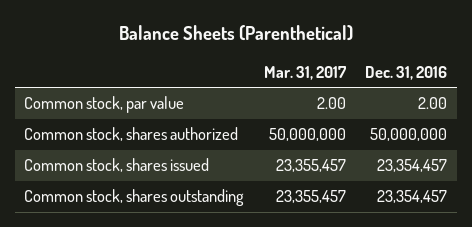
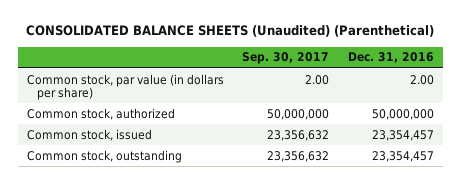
[118,24,353,41] Balance Sheets (Parenthetical) -> [26,25,435,38] CONSOLIDATED BALANCE SHEETS (Unaudited) (Parenthetical)
[263,65,347,80] Mar. 31, 2017 -> none
none -> [242,52,330,65] Sep. 30, 2017
[24,96,185,114] Common stock, par value -> [26,73,224,100] Common stock, par value (in dollars per share)
[24,127,239,142] Common stock, shares authorized -> [26,107,175,120] Common stock, authorized
[24,158,210,173] Common stock, shares issued -> [26,128,152,141] Common stock, issued
[24,189,245,207] Common stock, shares outstanding -> [26,149,182,163] Common stock, outstanding

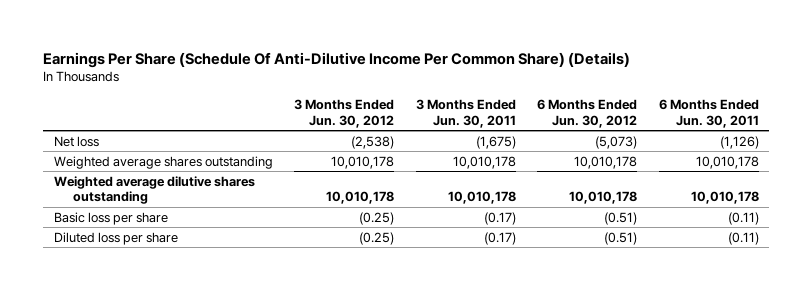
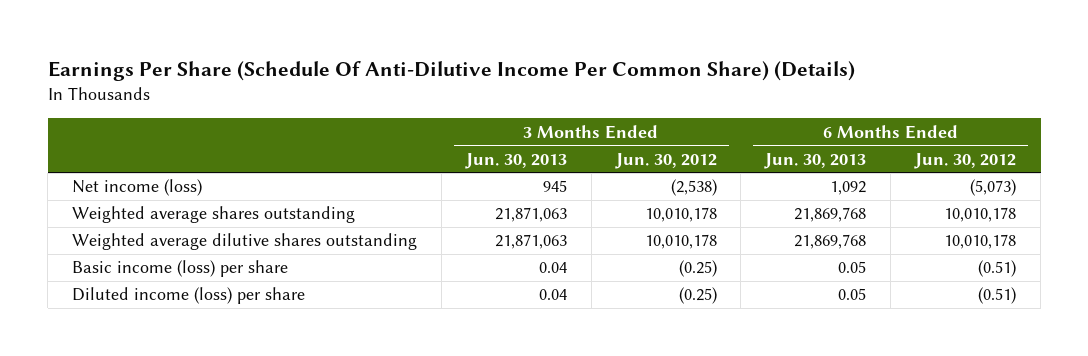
[415,99,516,128] 3 Months Ended Jun. 30, 2011 -> none
[658,99,759,128] 6 Months Ended Jun. 30, 2011 -> none
none -> [464,152,567,169] Jun. 30, 2013
none -> [764,152,867,169] Jun. 30, 2013
[53,135,99,147] Net loss -> [71,179,202,197] Net income (loss)
[53,211,168,225] Basic loss per share -> [71,260,288,278] Basic income (loss) per share
[53,231,178,245] Diluted loss per share -> [71,287,305,305] Diluted income (loss) per share

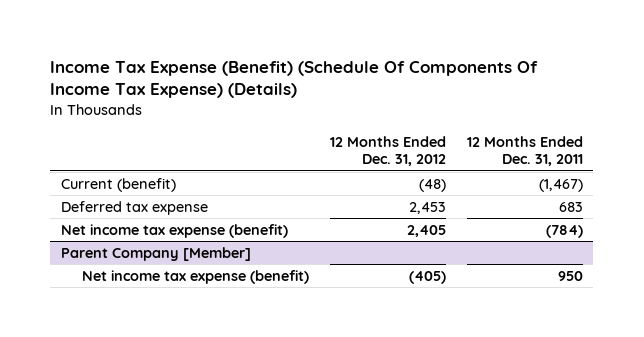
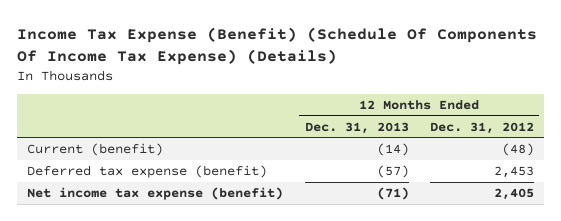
[466,135,583,167] 12 Months Ended Dec. 31, 2011 -> none
none -> [304,121,409,134] Dec. 31, 2013
[60,200,208,215] Deferred tax expense -> [27,165,268,179] Deferred tax expense (benefit)
[60,246,251,261] Parent Company [Member] -> none
[81,269,309,284] Net income tax expense (benefit) -> none

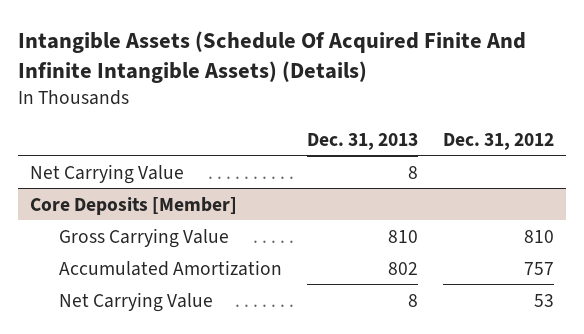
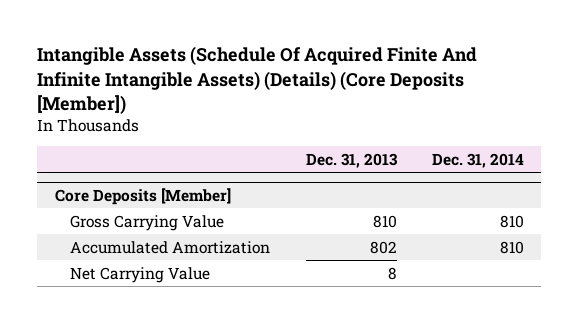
[17,30,526,83] Intangible Assets (Schedule Of Acquired Finite And Infinite Intangible Assets) (Details) -> [37,46,478,114] Intangible Assets (Schedule Of Acquired Finite And Infinite Intangible Assets) (Details) (Core Deposits [Member])
[442,132,554,150] Dec. 31, 2012 -> none
none -> [431,153,524,169] Dec. 31, 2014
[30,163,185,184] Net Carrying Value -> none

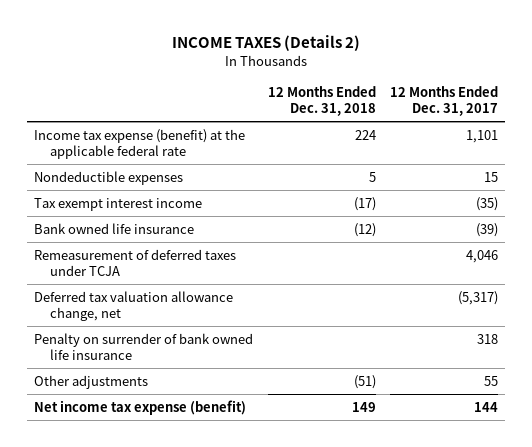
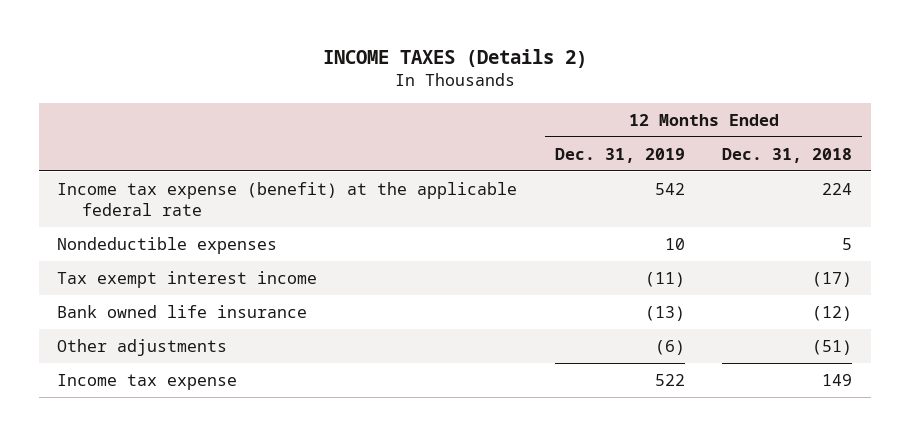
[390,85,499,116] 12 Months Ended Dec. 31, 2017 -> none
none -> [554,147,685,163] Dec. 31, 2019
[34,249,237,277] Remeasurement of deferred taxes under TCJA -> none
[34,291,234,322] Deferred tax valuation allowance change, net -> none
[34,333,254,361] Penalty on surrender of bank owned life insurance -> none
[34,400,247,416] Net income tax expense (benefit) -> [57,373,238,390] Income tax expense

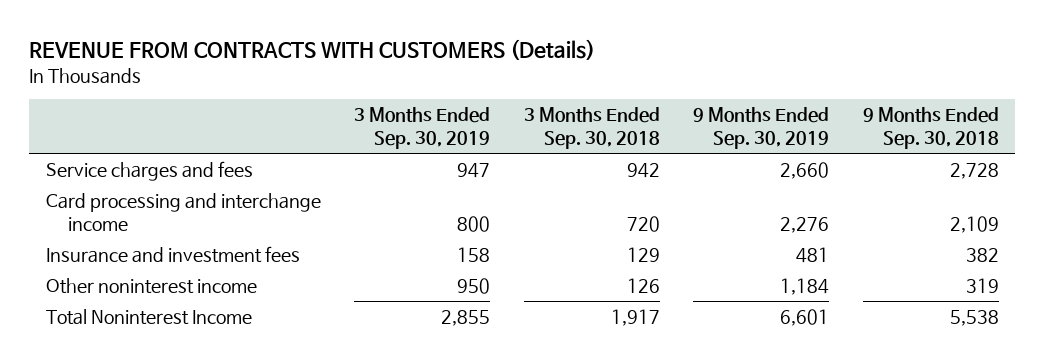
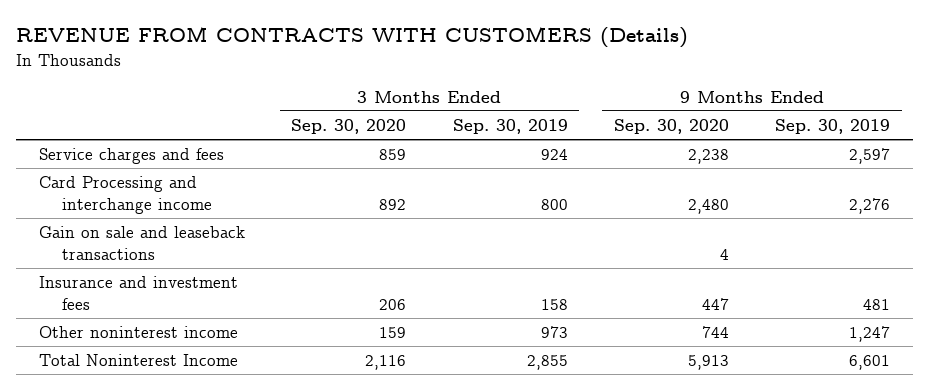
[523,107,660,150] 3 Months Ended Sep. 30, 2018 -> none
[862,107,999,150] 9 Months Ended Sep. 30, 2018 -> none
none -> [291,119,407,135] Sep. 30, 2020
none -> [613,119,729,135] Sep. 30, 2020
[457,162,491,178] 947 -> [540,149,568,161] 924
[780,161,830,179] 2,660 -> [849,148,891,165] 2,597
[46,192,322,231] Card processing and interchange income -> [39,176,213,215] Card Processing and interchange income
none -> [39,226,246,261] Gain on sale and leaseback transactions
[457,277,491,294] 950 -> [540,326,568,339] 973
[780,277,830,295] 1,184 -> [849,326,891,343] 1,247

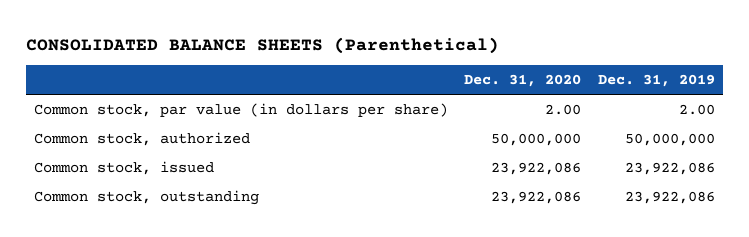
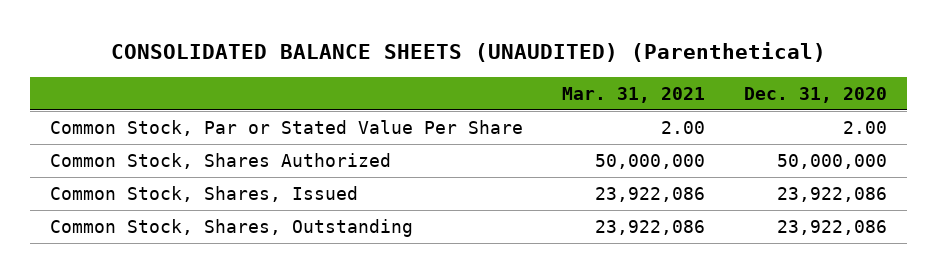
[26,36,500,54] CONSOLIDATED BALANCE SHEETS (Parenthetical) -> [110,41,826,62] CONSOLIDATED BALANCE SHEETS (UNAUDITED) (Parenthetical)
[597,74,715,88] Dec. 31, 2019 -> none
none -> [562,86,706,103] Mar. 31, 2021
[34,102,449,117] Common stock, par value (in dollars per share) -> [50,120,524,137] Common Stock, Par or Stated Value Per Share
[34,131,251,146] Common stock, authorized -> [50,153,392,170] Common Stock, Shares Authorized
[34,160,215,175] Common stock, issued -> [50,186,359,203] Common Stock, Shares, Issued
[34,189,260,205] Common stock, outstanding -> [50,219,414,238] Common Stock, Shares, Outstanding

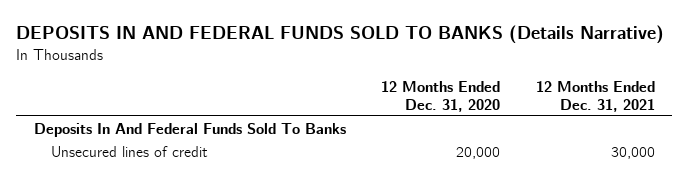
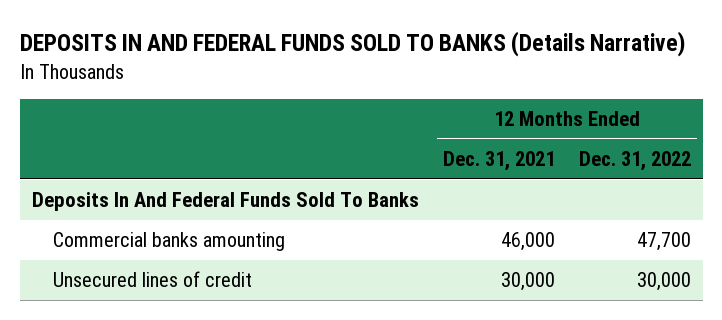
[381,80,501,112] 12 Months Ended Dec. 31, 2020 -> none
none -> [578,150,691,171] Dec. 31, 2022
none -> [53,232,286,252] Commercial banks amounting

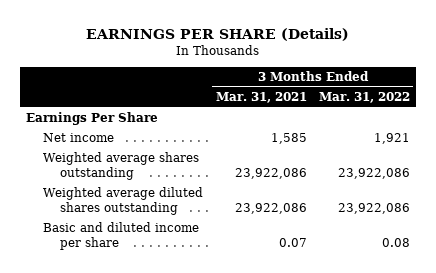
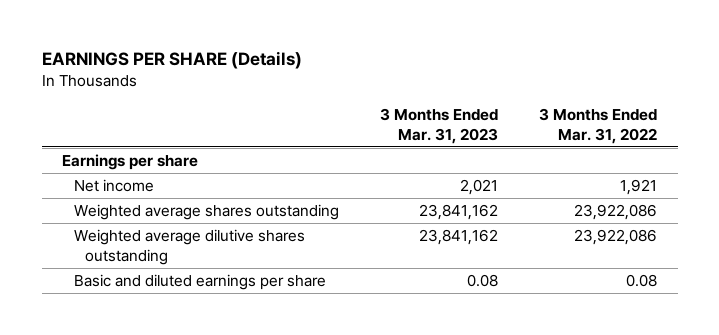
[215,92,307,104] Mar. 31, 2021 -> none
none -> [379,107,498,144] 3 Months Ended Mar. 31, 2023
[26,112,159,126] Earnings Per Share -> [62,154,199,171] Earnings per share
[42,187,203,216] Weighted average diluted shares outstanding -> [73,229,305,265] Weighted average dilutive shares outstanding
[42,222,199,251] Basic and diluted income per share -> [73,274,326,291] Basic and diluted earnings per share

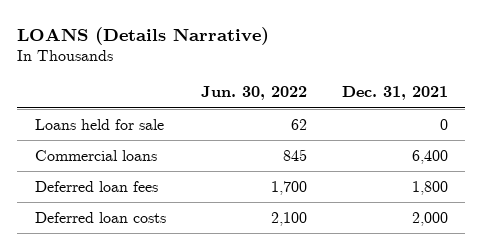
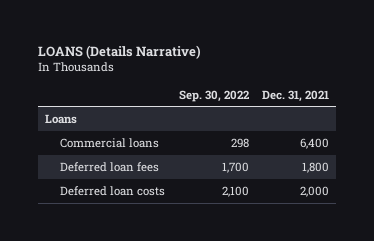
[200,86,307,101] Jun. 30, 2022 -> none
none -> [178,89,249,102] Sep. 30, 2022
[34,118,164,130] Loans held for sale -> none
none -> [44,113,77,124] Loans

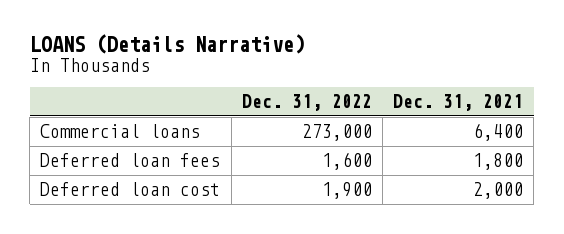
[178,89,249,102] Sep. 30, 2022 -> none
none -> [241,94,372,112] Dec. 31, 2022
[44,113,77,124] Loans -> none
[60,185,166,196] Deferred loan costs -> [40,182,221,197] Deferred loan cost

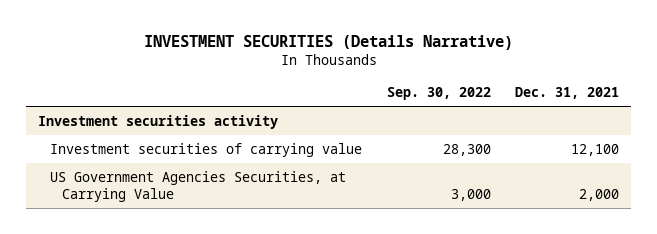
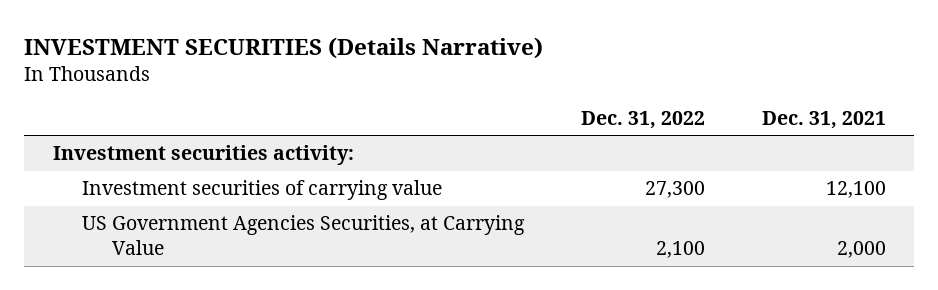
[386,87,491,101] Sep. 30, 2022 -> none
none -> [580,110,705,129] Dec. 31, 2022
[38,114,279,129] Investment securities activity -> [52,145,354,166] Investment securities activity:

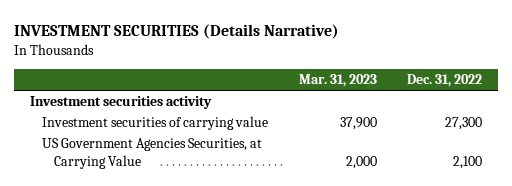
[761,110,886,129] Dec. 31, 2021 -> none
none -> [298,74,377,88] Mar. 31, 2023
[52,145,354,166] Investment securities activity: -> [29,96,212,110] Investment securities activity

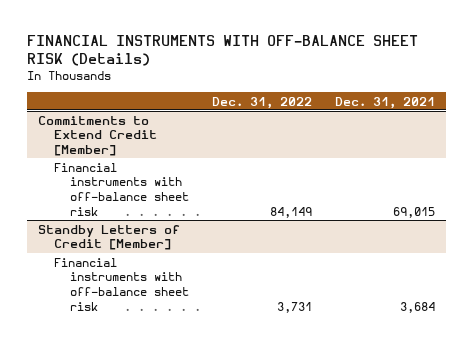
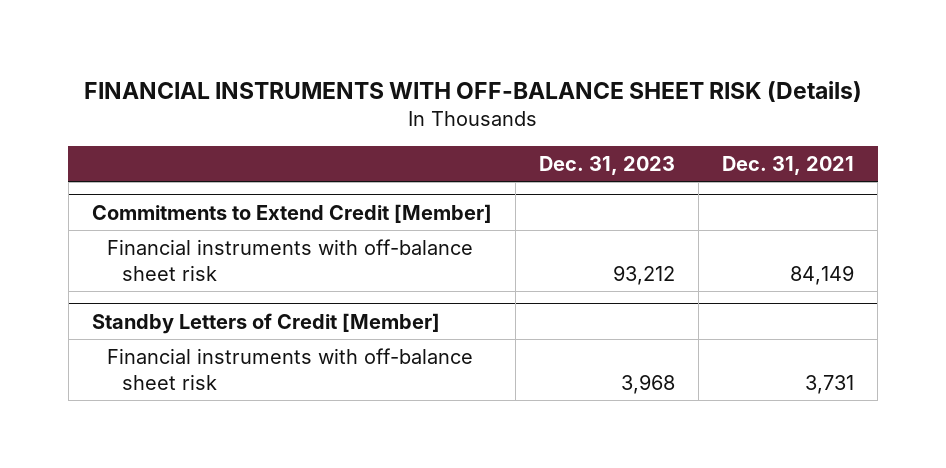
[212,96,313,109] Dec. 31, 2022 -> none
none -> [538,156,675,176] Dec. 31, 2023
[392,206,435,218] 69,015 -> [790,264,855,285] 84,149
[399,301,435,313] 3,684 -> [805,374,855,394] 3,731

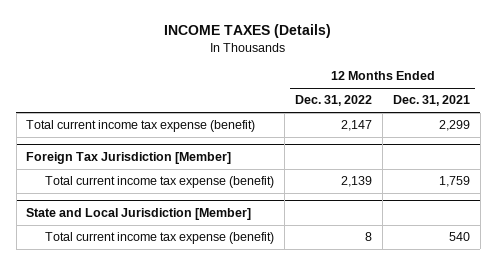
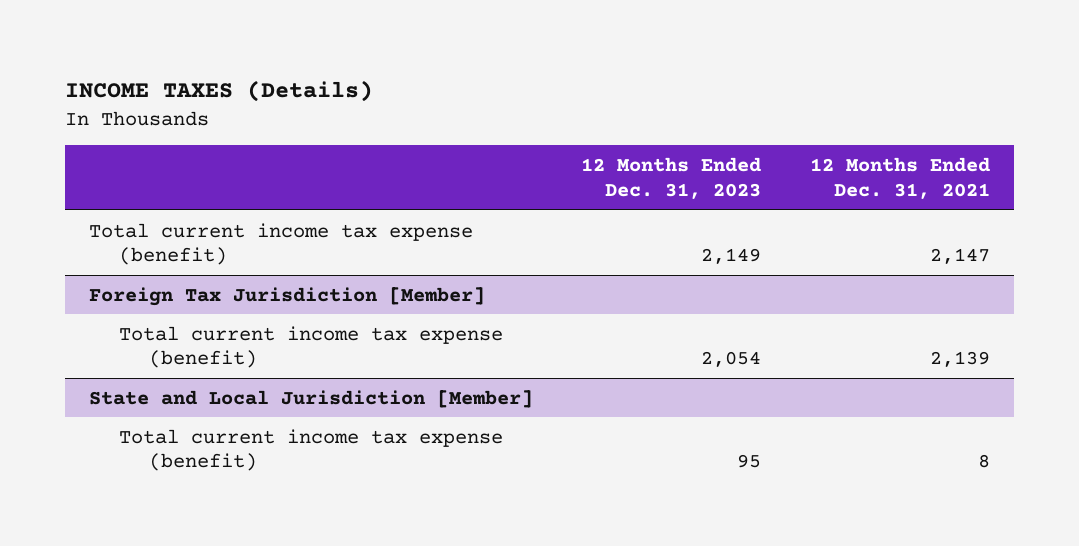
[295,95,373,107] Dec. 31, 2022 -> none
none -> [581,157,762,199] 12 Months Ended Dec. 31, 2023
[439,120,471,132] 2,299 -> [929,248,990,265] 2,147
[439,176,471,188] 1,759 -> [929,351,990,368] 2,139
[449,232,471,242] 540 -> [977,454,990,469] 8

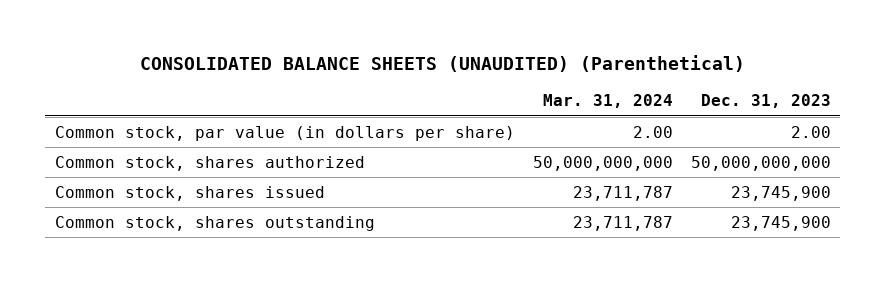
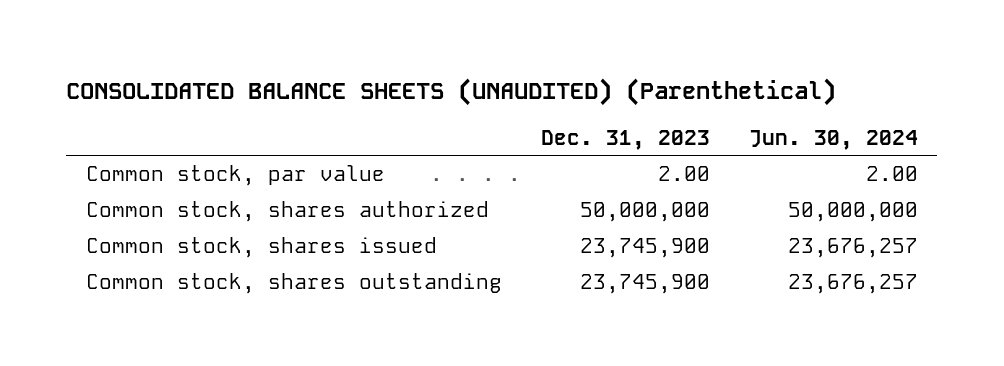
[542,94,673,109] Mar. 31, 2024 -> none
none -> [748,129,918,150] Jun. 30, 2024
[54,125,515,141] Common stock, par value (in dollars per share) -> [85,165,385,187] Common stock, par value
[691,155,832,171] 50,000,000,000 -> [579,202,710,223] 50,000,000

